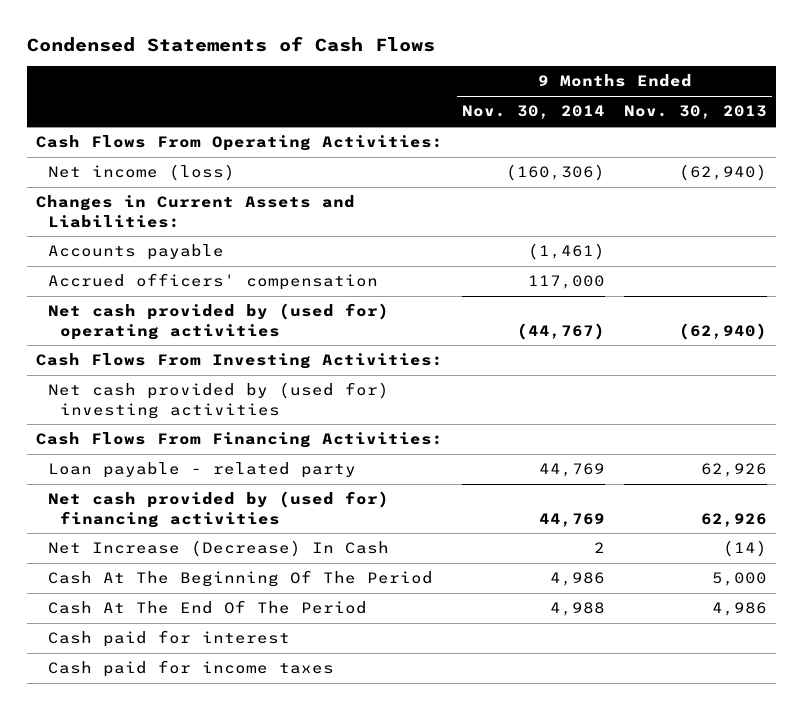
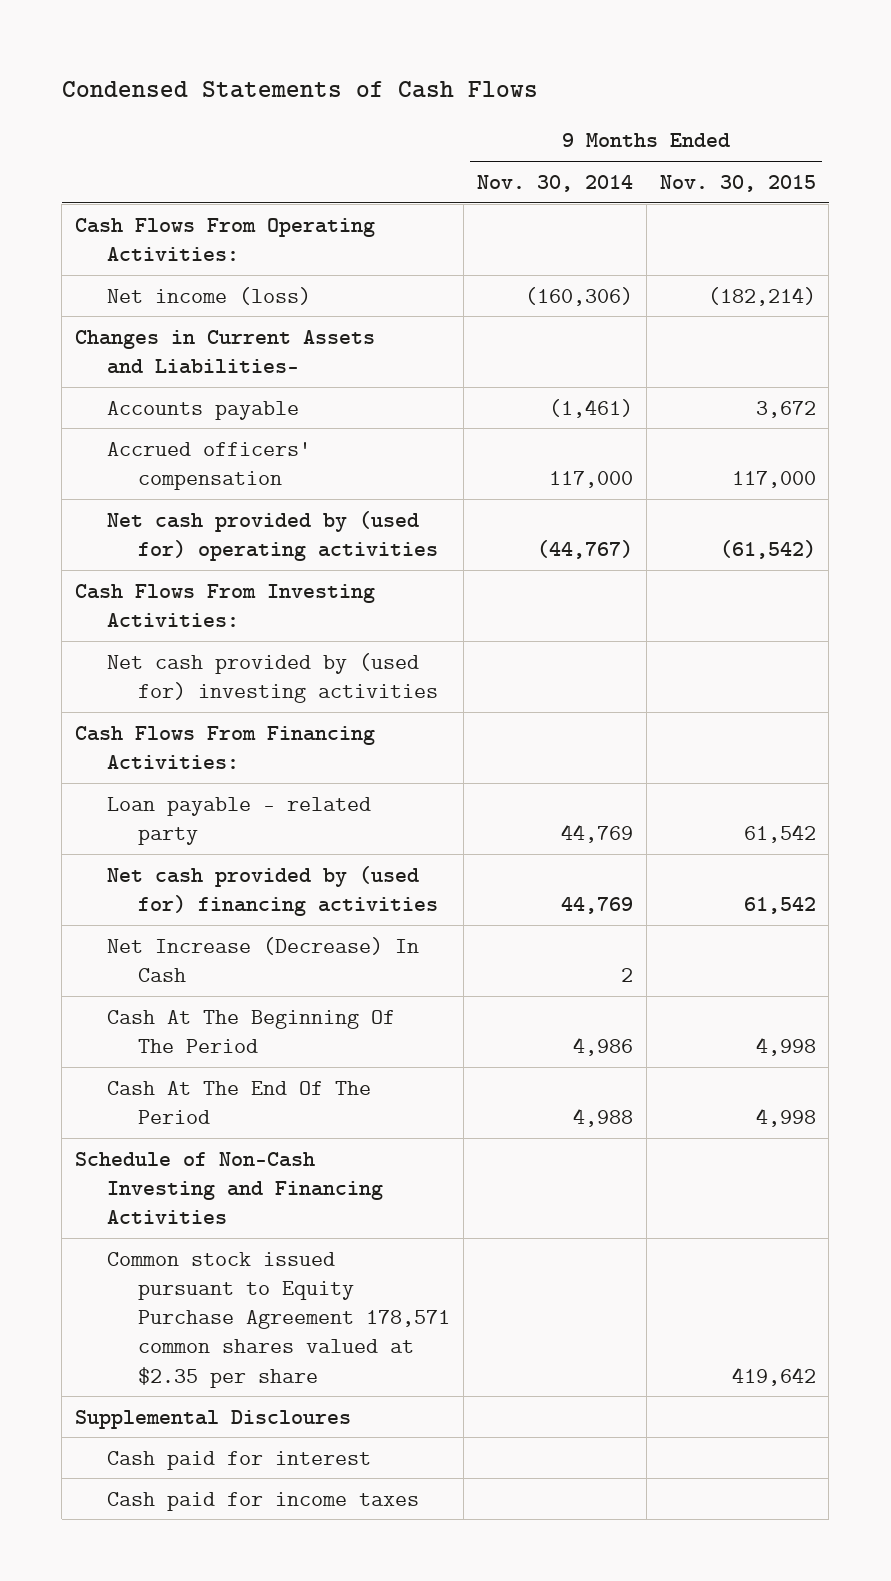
[623,105,767,120] Nov. 30, 2013 -> none
none -> [659,174,816,192] Nov. 30, 2015
[36,195,356,228] Changes in Current Assets and Liabilities: -> [75,329,376,374] Changes in Current Assets and Liabilities-
none -> [75,1151,383,1225] Schedule of Non-Cash Investing and Financing Activities
none -> [106,1251,450,1388] Common stock issued pursuant to Equity Purchase Agreement 178,571 common shares valued at $2.35 per share
none -> [75,1409,352,1429] Supplemental Discloures

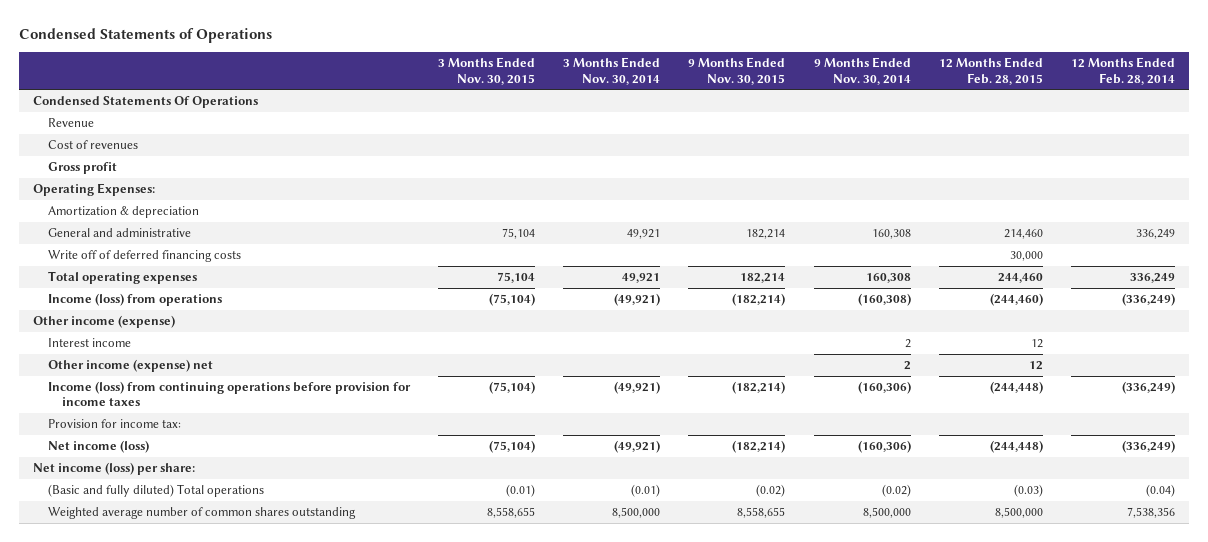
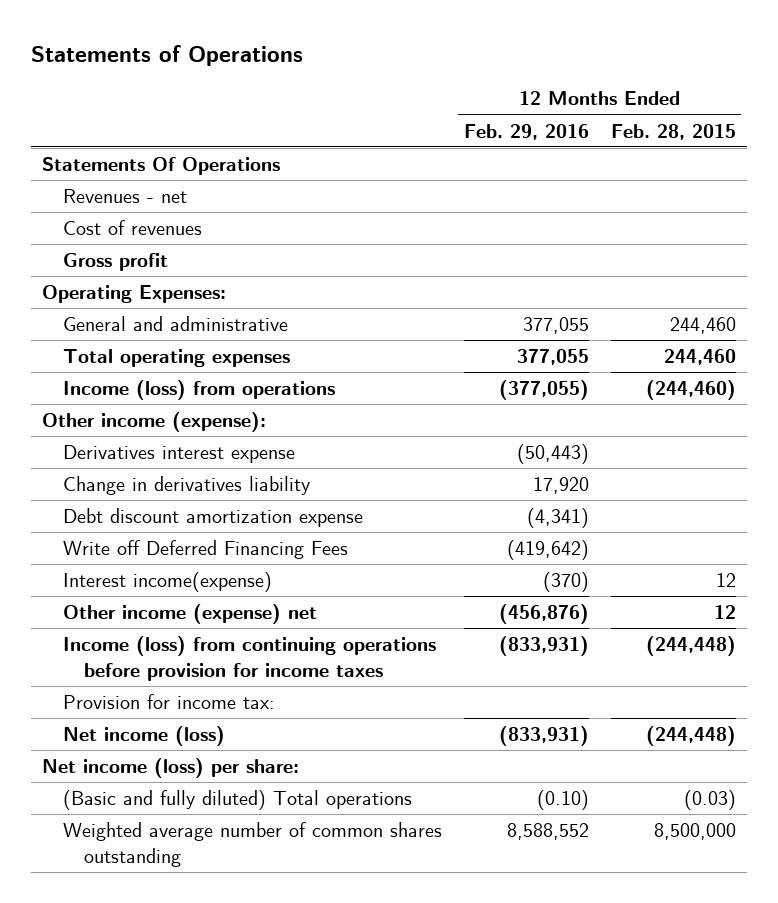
[18,28,272,44] Condensed Statements of Operations -> [31,45,304,67] Statements of Operations
[437,57,535,85] 3 Months Ended Nov. 30, 2015 -> none
[563,57,661,85] 3 Months Ended Nov. 30, 2014 -> none
[688,57,786,85] 9 Months Ended Nov. 30, 2015 -> none
[813,57,911,85] 9 Months Ended Nov. 30, 2014 -> none
[1071,57,1176,85] 12 Months Ended Feb. 28, 2014 -> none
none -> [463,123,589,140] Feb. 29, 2016
[33,95,259,108] Condensed Statements Of Operations -> [42,157,281,176] Statements Of Operations
[47,117,94,127] Revenue -> [62,189,187,204] Revenues - net
[47,205,199,218] Amortization & depreciation -> none
[47,249,241,262] Write off of deferred financing costs -> none
[1003,228,1043,239] 214,460 -> [669,317,736,335] 244,460
[33,314,176,328] Other income (expense) -> [42,412,267,433] Other income (expense):
none -> [62,445,295,464] Derivatives interest expense
none -> [62,476,310,496] Change in derivatives liability
none -> [62,508,363,528] Debt discount amortization expense
none -> [62,540,348,560] Write off Deferred Financing Fees
[47,337,131,347] Interest income -> [62,572,272,593] Interest income(expense)

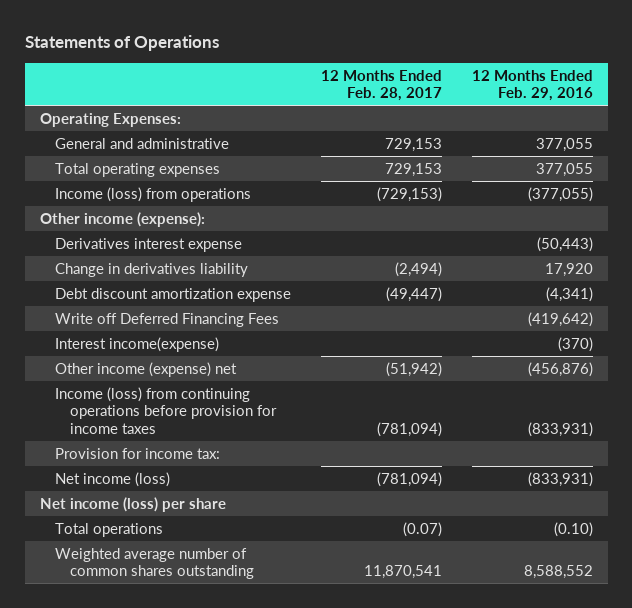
[610,123,736,140] Feb. 28, 2015 -> none
none -> [320,69,442,102] 12 Months Ended Feb. 28, 2017
[42,157,281,176] Statements Of Operations -> none
[62,189,187,204] Revenues - net -> none
[62,220,202,236] Cost of revenues -> none
[62,253,168,272] Gross profit -> none
[62,790,412,811] (Basic and fully diluted) Total operations -> none
[42,758,300,779] Net income (loss) per share: -> [39,496,226,512] Net income (loss) per share
none -> [54,522,163,537] Total operations

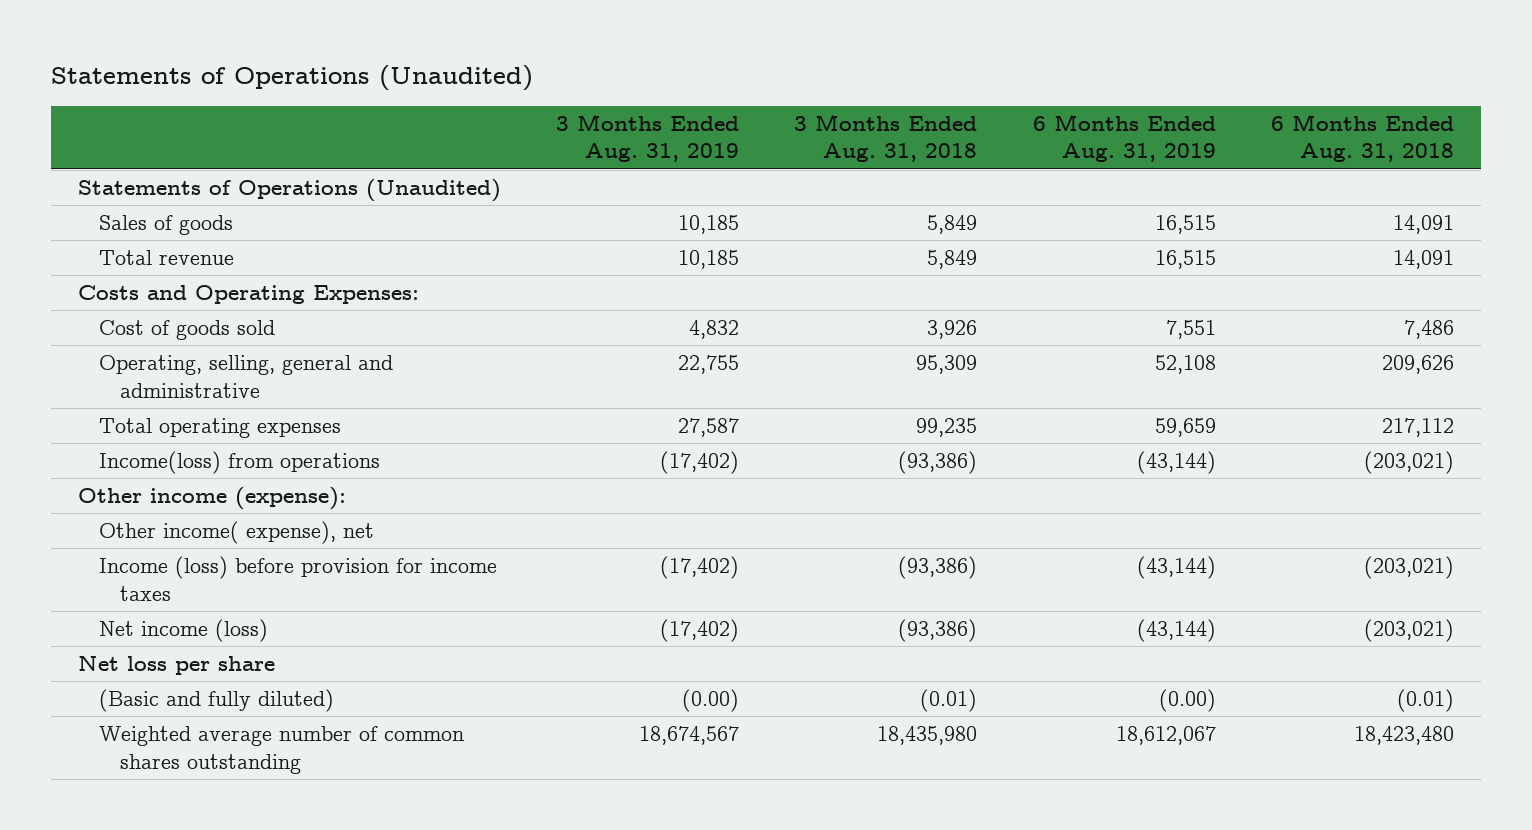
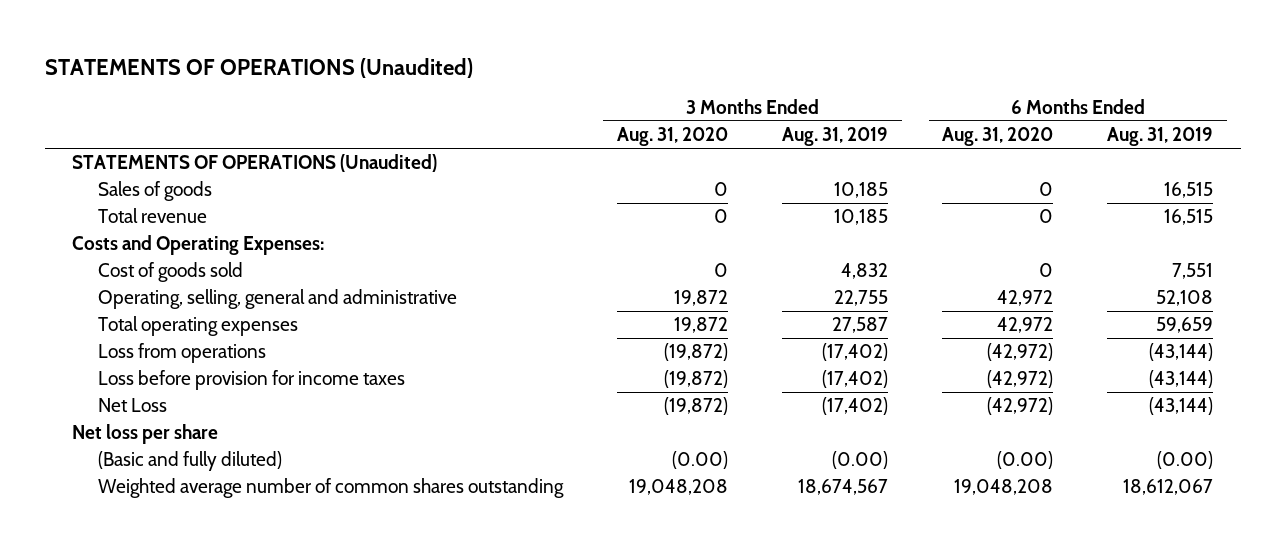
[50,65,533,92] Statements of Operations (Unaudited) -> [45,57,474,78] STATEMENTS OF OPERATIONS (Unaudited)
[794,113,978,163] 3 Months Ended Aug. 31, 2018 -> none
[1270,113,1454,163] 6 Months Ended Aug. 31, 2018 -> none
none -> [616,127,728,147] Aug. 31, 2020
none -> [942,127,1054,147] Aug. 31, 2020
[78,179,502,203] Statements of Operations (Unaudited) -> [72,154,438,173] STATEMENTS OF OPERATIONS (Unaudited)
[78,487,347,511] Other income (expense): -> none
[99,521,375,545] Other income( expense), net -> none
[99,451,381,475] Income(loss) from operations -> [97,343,266,364] Loss from operations
[99,556,498,601] Income (loss) before provision for income taxes -> [97,370,405,391] Loss before provision for income taxes
[99,619,269,643] Net income (loss) -> [97,398,167,413] Net Loss

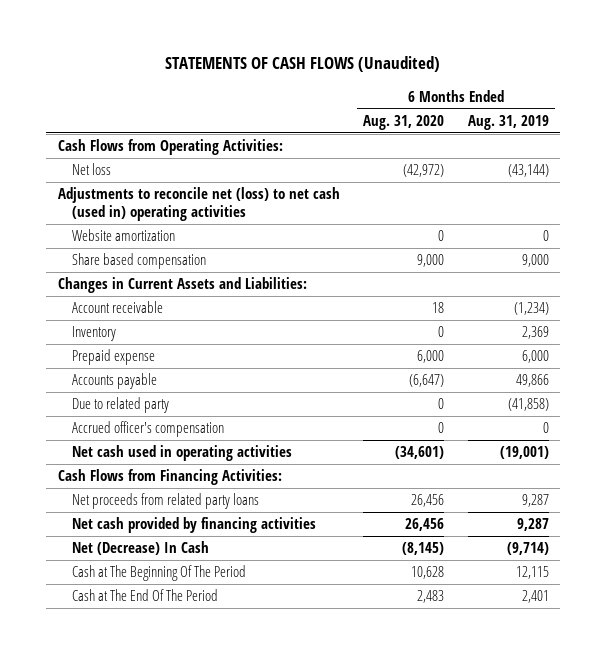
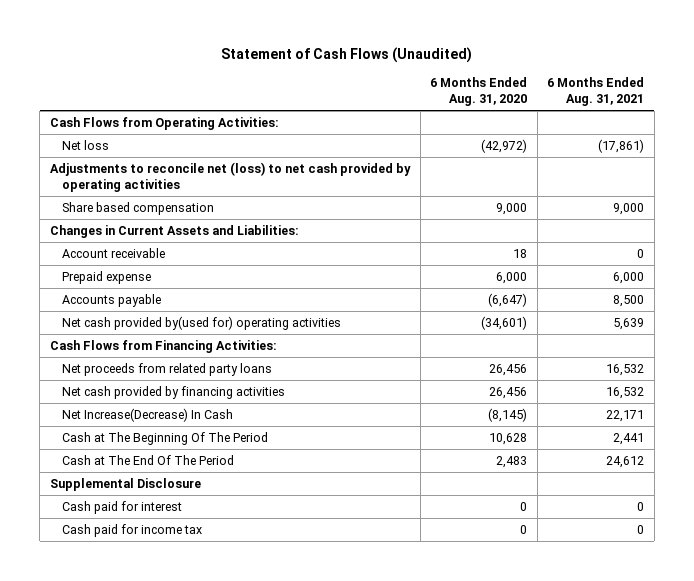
[165,56,441,73] STATEMENTS OF CASH FLOWS (Unaudited) -> [221,47,473,64] Statement of Cash Flows (Unaudited)
[467,114,549,130] Aug. 31, 2019 -> none
none -> [547,77,645,107] 6 Months Ended Aug. 31, 2021
[71,229,175,242] Website amortization -> none
[57,187,340,222] Adjustments to reconcile net (loss) to net cash (used in) operating activities -> [50,161,412,192] Adjustments to reconcile net (loss) to net cash provided by operating activities
[71,326,116,342] Inventory -> none
[71,397,169,414] Due to related party -> none
[71,421,224,438] Accrued officer's compensation -> none
[71,445,292,462] Net cash used in operating activities -> [61,315,341,330] Net cash provided by(used for) operating activities
[71,541,209,556] Net (Decrease) In Cash -> [61,407,233,422] Net Increase(Decrease) In Cash
none -> [50,477,202,491] Supplemental Disclosure
none -> [61,500,182,514] Cash paid for interest
none -> [61,523,202,537] Cash paid for income tax

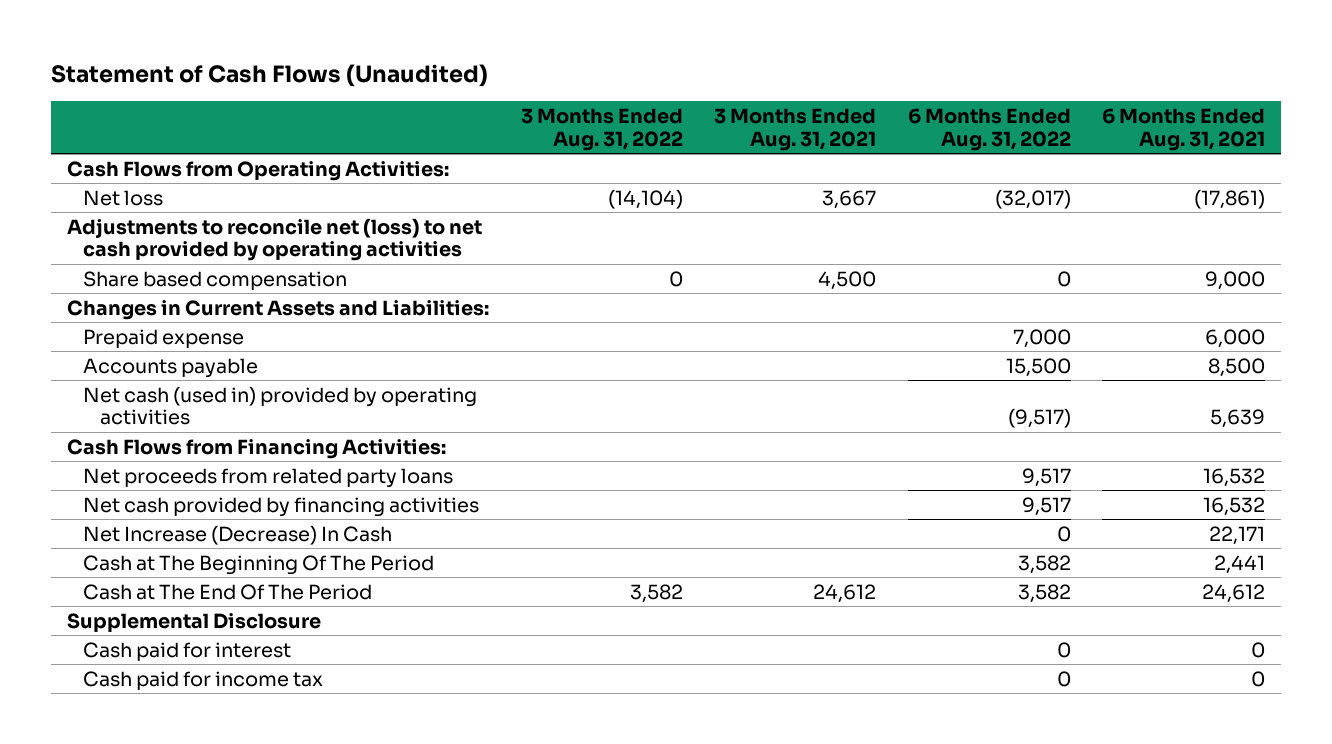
[430,77,528,107] 6 Months Ended Aug. 31, 2020 -> none
none -> [520,107,683,151] 3 Months Ended Aug. 31, 2022
none -> [714,107,877,151] 3 Months Ended Aug. 31, 2021
none -> [907,107,1071,151] 6 Months Ended Aug. 31, 2022
[61,247,165,258] Account receivable -> none
[61,315,341,330] Net cash provided by(used for) operating activities -> [83,385,478,426] Net cash (used in) provided by operating activities
[61,407,233,422] Net Increase(Decrease) In Cash -> [83,524,393,545] Net Increase (Decrease) In Cash

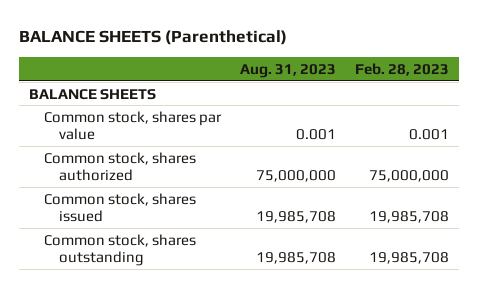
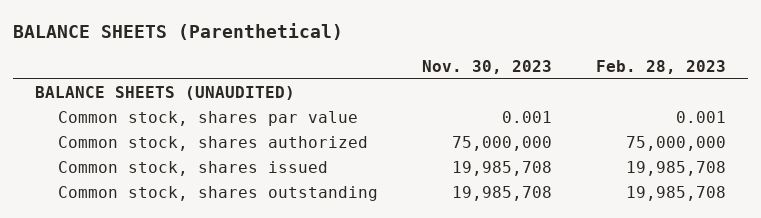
[239,63,336,78] Aug. 31, 2023 -> none
none -> [421,59,552,74] Nov. 30, 2023
[28,88,156,100] BALANCE SHEETS -> [35,86,296,101] BALANCE SHEETS (UNAUDITED)

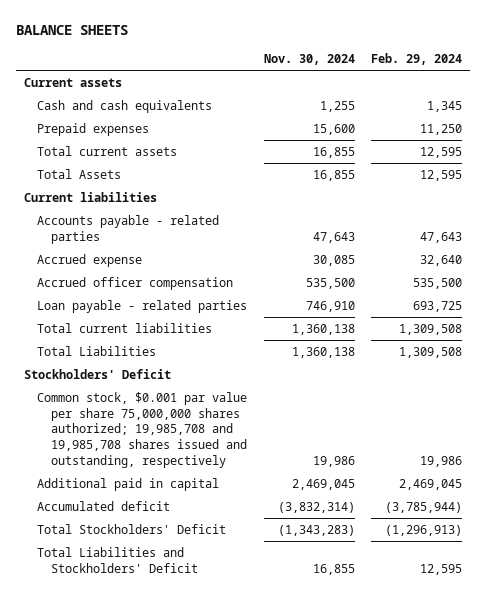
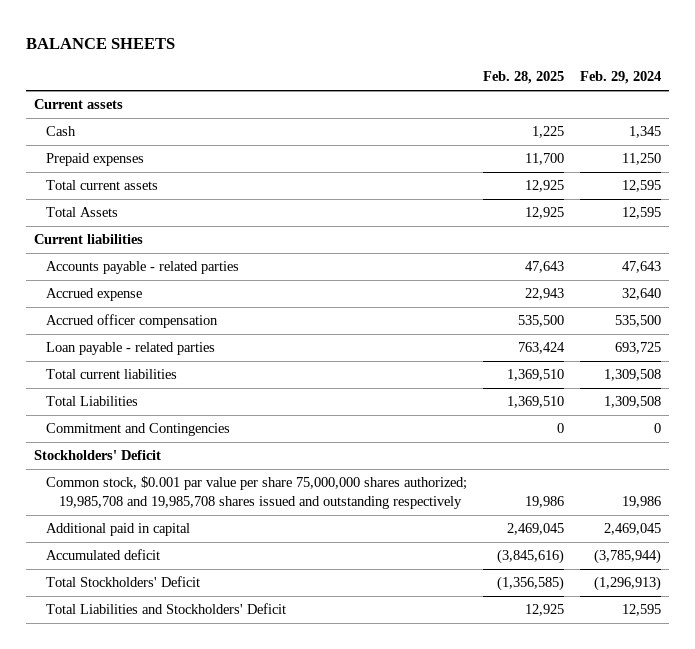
[263,53,355,65] Nov. 30, 2024 -> none
none -> [483,71,565,85] Feb. 28, 2025
[37,100,213,114] Cash and cash equivalents -> [46,126,77,137] Cash
none -> [46,423,231,437] Commitment and Contingencies
[37,392,248,468] Common stock, $0.001 par value per share 75,000,000 shares authorized; 19,985,708 and 19,985,708 shares issued and outstanding, respectively -> [46,476,468,509] Common stock, $0.001 par value per share 75,000,000 shares authorized; 19,985,708 and 19,985,708 shares issued and outstanding respectively

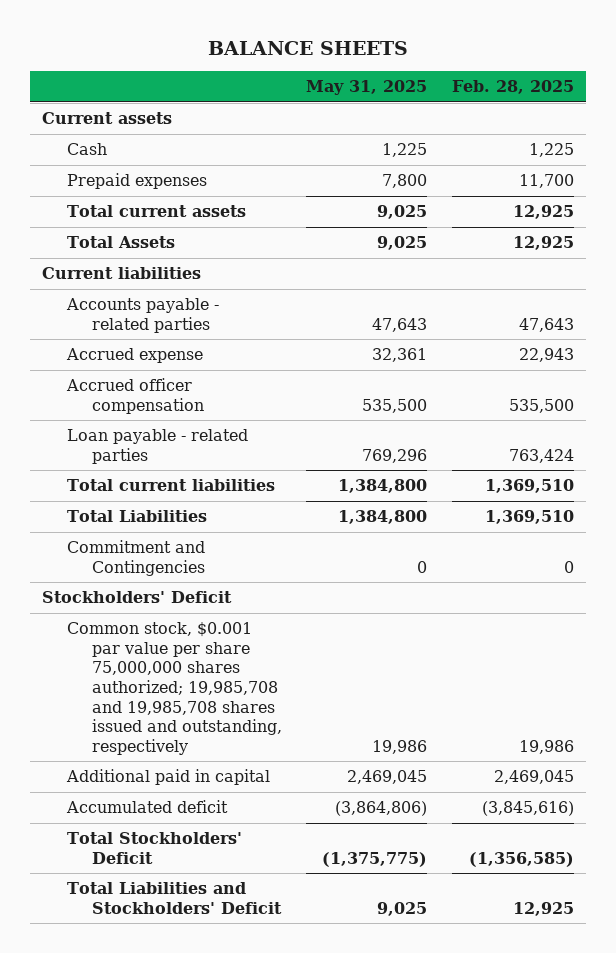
[579,71,661,85] Feb. 29, 2024 -> none
none -> [306,80,428,96] May 31, 2025
[46,476,468,509] Common stock, $0.001 par value per share 75,000,000 shares authorized; 19,985,708 and 19,985,708 shares issued and outstanding respectively -> [66,622,282,755] Common stock, $0.001 par value per share 75,000,000 shares authorized; 19,985,708 and 19,985,708 shares issued and outstanding, respectively

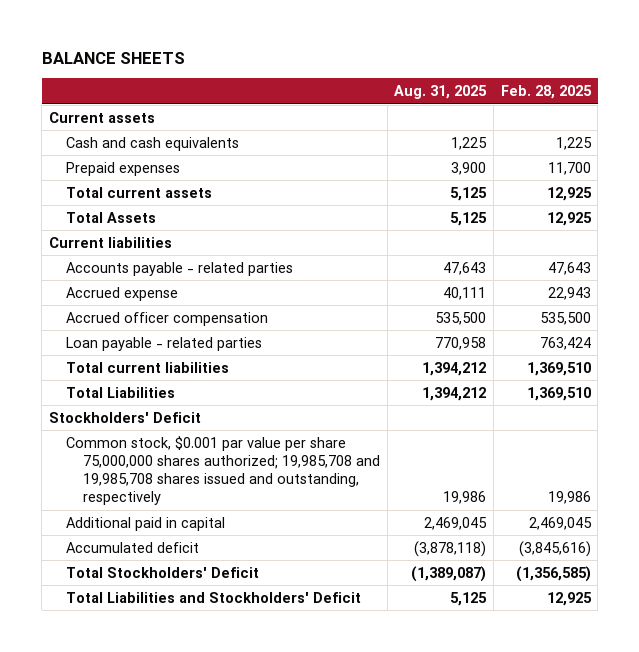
[306,80,428,96] May 31, 2025 -> none
none -> [394,85,488,100] Aug. 31, 2025
[66,143,107,156] Cash -> [65,136,239,151] Cash and cash equivalents
[66,540,205,576] Commitment and Contingencies -> none

